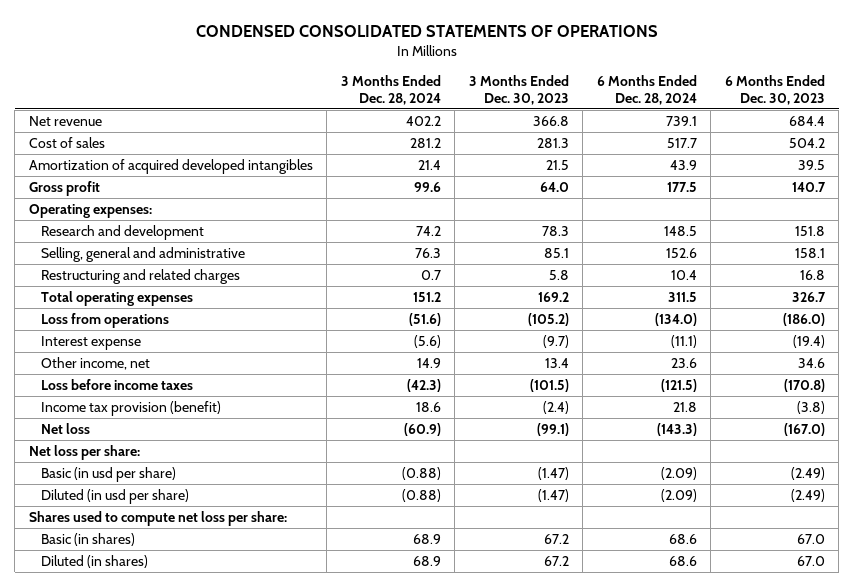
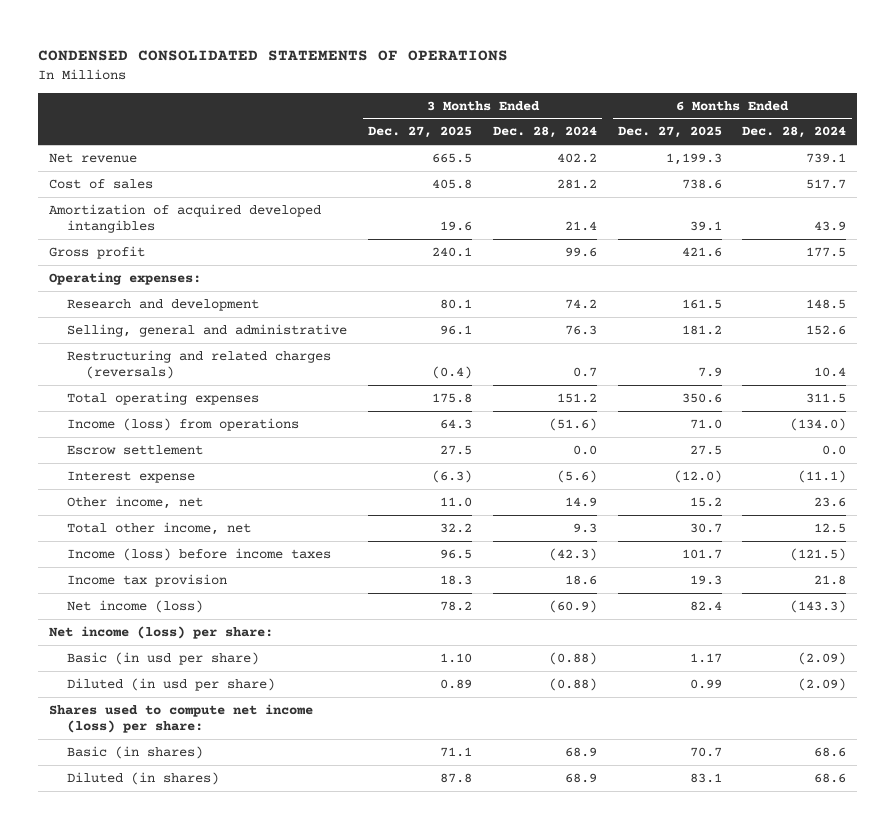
[468,74,569,105] 3 Months Ended Dec. 30, 2023 -> none
[724,74,825,105] 6 Months Ended Dec. 30, 2023 -> none
none -> [368,126,473,139] Dec. 27, 2025
none -> [617,126,722,139] Dec. 27, 2025
[41,268,241,284] Restructuring and related charges -> [67,349,332,379] Restructuring and related charges (reversals)
[41,312,170,328] Loss from operations -> [67,417,300,431] Income (loss) from operations
none -> [67,444,204,455] Escrow settlement
none -> [67,521,252,535] Total other income, net
[41,378,194,390] Loss before income taxes -> [67,547,332,561] Income (loss) before income taxes
[41,400,222,416] Income tax provision (benefit) -> [67,573,228,587] Income tax provision
[41,422,91,434] Net loss -> [67,599,204,613] Net income (loss)
[28,444,140,460] Net loss per share: -> [48,625,273,639] Net income (loss) per share:
[28,510,287,526] Shares used to compute net loss per share: -> [48,703,313,733] Shares used to compute net income (loss) per share:

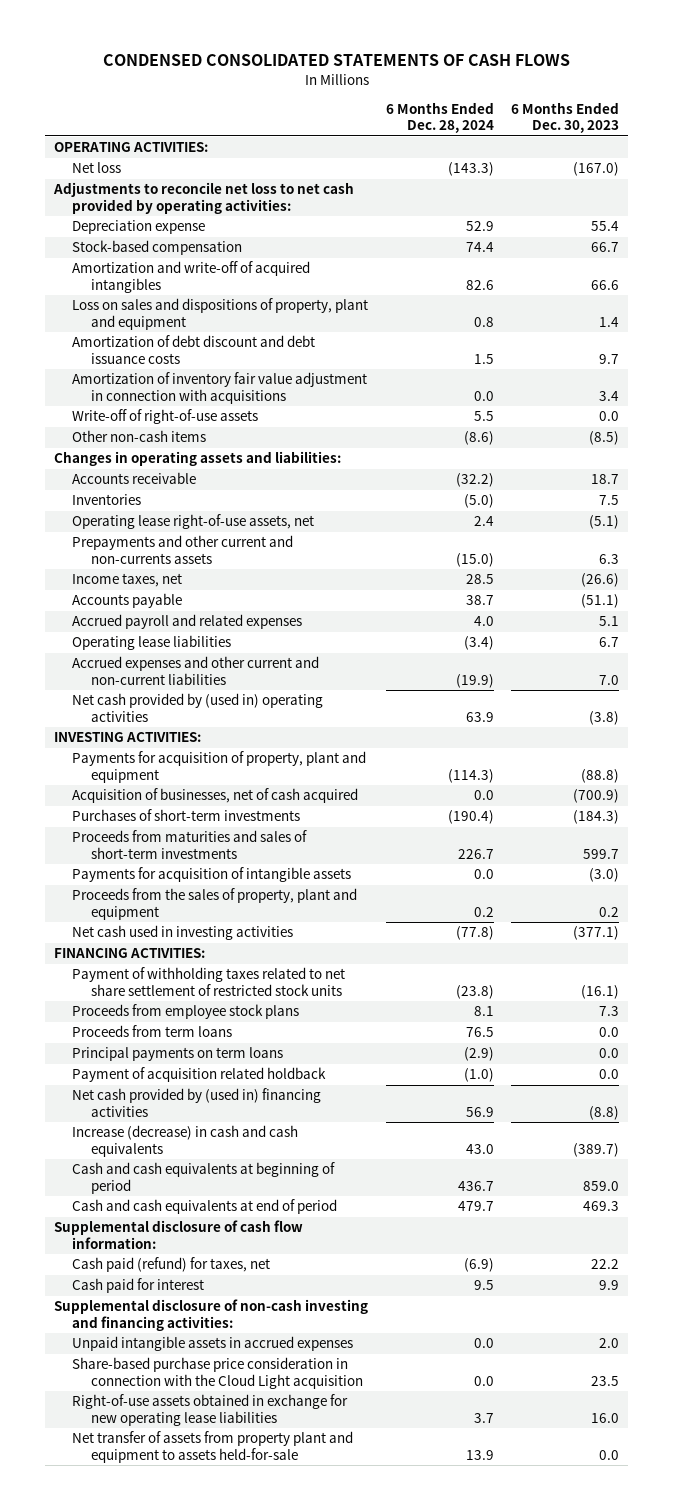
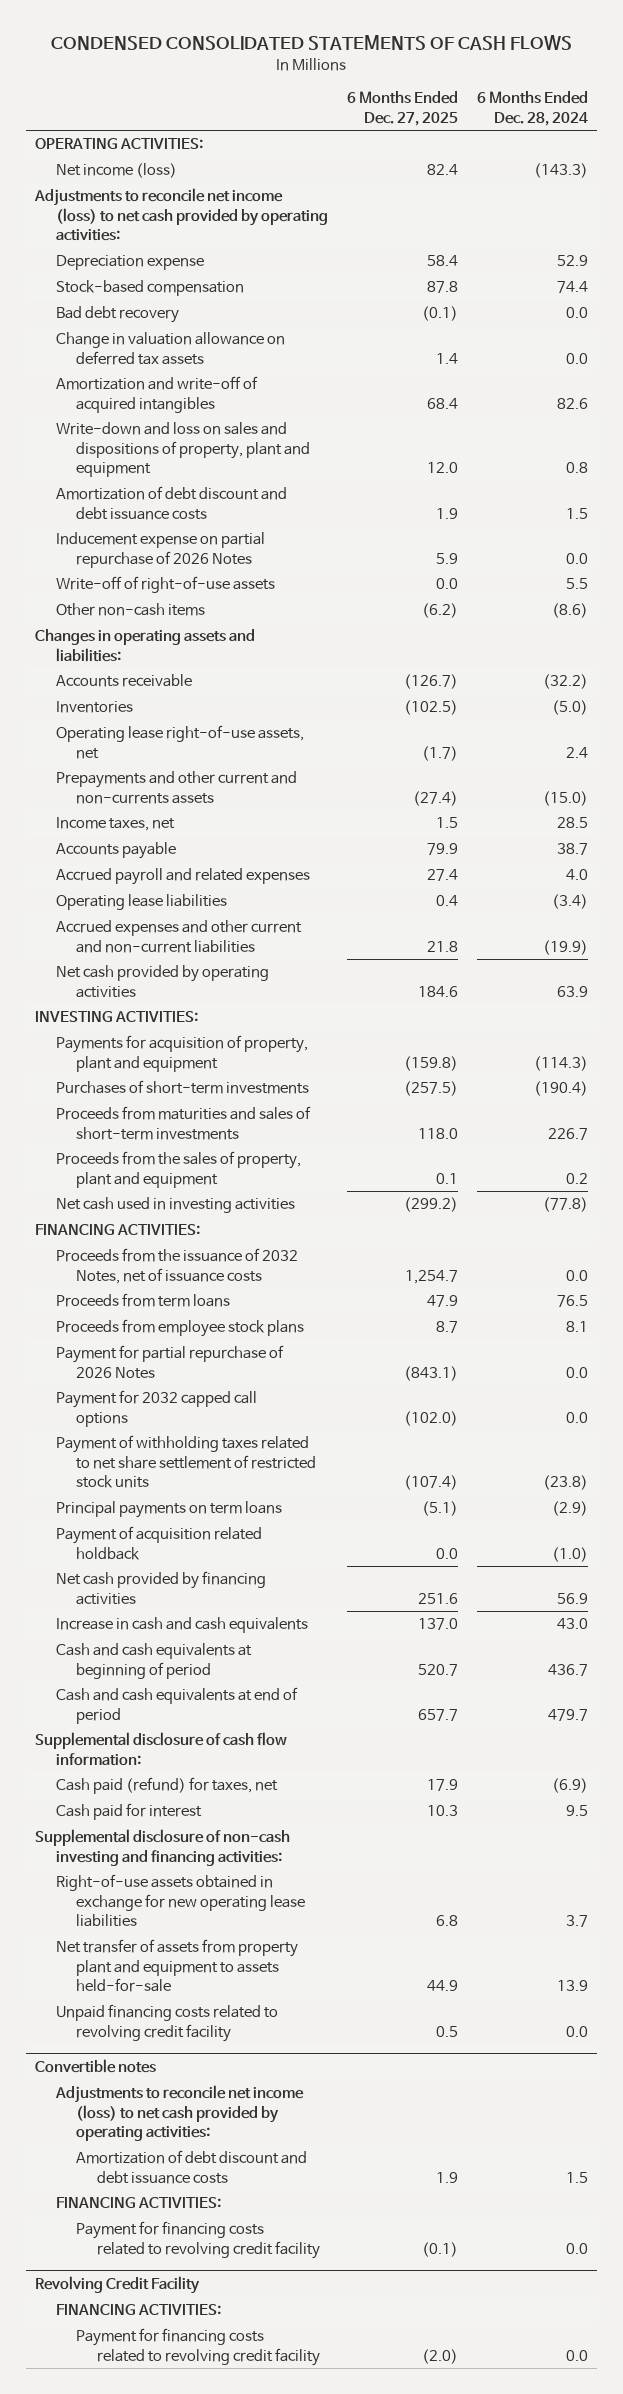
[511,101,620,134] 6 Months Ended Dec. 30, 2023 -> none
none -> [346,91,458,126] 6 Months Ended Dec. 27, 2025
[72,162,122,174] Net loss -> [55,163,177,179] Net income (loss)
[52,182,354,214] Adjustments to reconcile net loss to net cash provided by operating activities: -> [34,188,328,242] Adjustments to reconcile net income (loss) to net cash provided by operating activities:
none -> [55,306,179,324] Bad debt recovery
none -> [55,332,285,365] Change in valuation allowance on deferred tax assets
[72,298,369,330] Loss on sales and dispositions of property, plant and equipment -> [55,422,311,478] Write-down and loss on sales and dispositions of property, plant and equipment
[72,372,368,404] Amortization of inventory fair value adjustment in connection with acquisitions -> none
none -> [55,532,265,568] Inducement expense on partial repurchase of 2026 Notes
[72,693,324,722] Net cash provided by (used in) operating activities -> [55,965,269,998] Net cash provided by operating activities
[72,788,359,804] Acquisition of businesses, net of cash acquired -> none
[72,867,352,883] Payments for acquisition of intangible assets -> none
none -> [55,1248,298,1284] Proceeds from the issuance of 2032 Notes, net of issuance costs
[72,1004,300,1020] Proceeds from employee stock plans -> [55,1319,304,1338] Proceeds from employee stock plans
none -> [55,1345,284,1379] Payment for partial repurchase of 2026 Notes
none -> [55,1390,257,1427] Payment for 2032 capped call options
[72,967,346,996] Payment of withholding taxes related to net share settlement of restricted stock units -> [55,1435,317,1489] Payment of withholding taxes related to net share settlement of restricted stock units
[72,1088,322,1117] Net cash provided by (used in) financing activities -> [55,1571,266,1605] Net cash provided by financing activities
[72,1125,299,1157] Increase (decrease) in cash and cash equivalents -> [55,1617,308,1634] Increase in cash and cash equivalents
[72,1336,354,1352] Unpaid intangible assets in accrued expenses -> none
[72,1357,364,1389] Share-based purchase price consideration in connection with the Cloud Light acquisition -> none
none -> [55,2004,278,2042] Unpaid financing costs related to revolving credit facility
none -> [35,2059,157,2074] Convertible notes
none -> [54,2085,304,2142] Adjustments to reconcile net income (loss) to net cash provided by operating activities:
none -> [76,2150,308,2184] Amortization of debt discount and debt issuance costs
none -> [55,2197,221,2209] FINANCING ACTIVITIES:
none -> [76,2221,320,2259] Payment for financing costs related to revolving credit facility
none -> [35,2276,201,2295] Revolving Credit Facility
none -> [55,2304,221,2316] FINANCING ACTIVITIES:
none -> [76,2328,320,2366] Payment for financing costs related to revolving credit facility

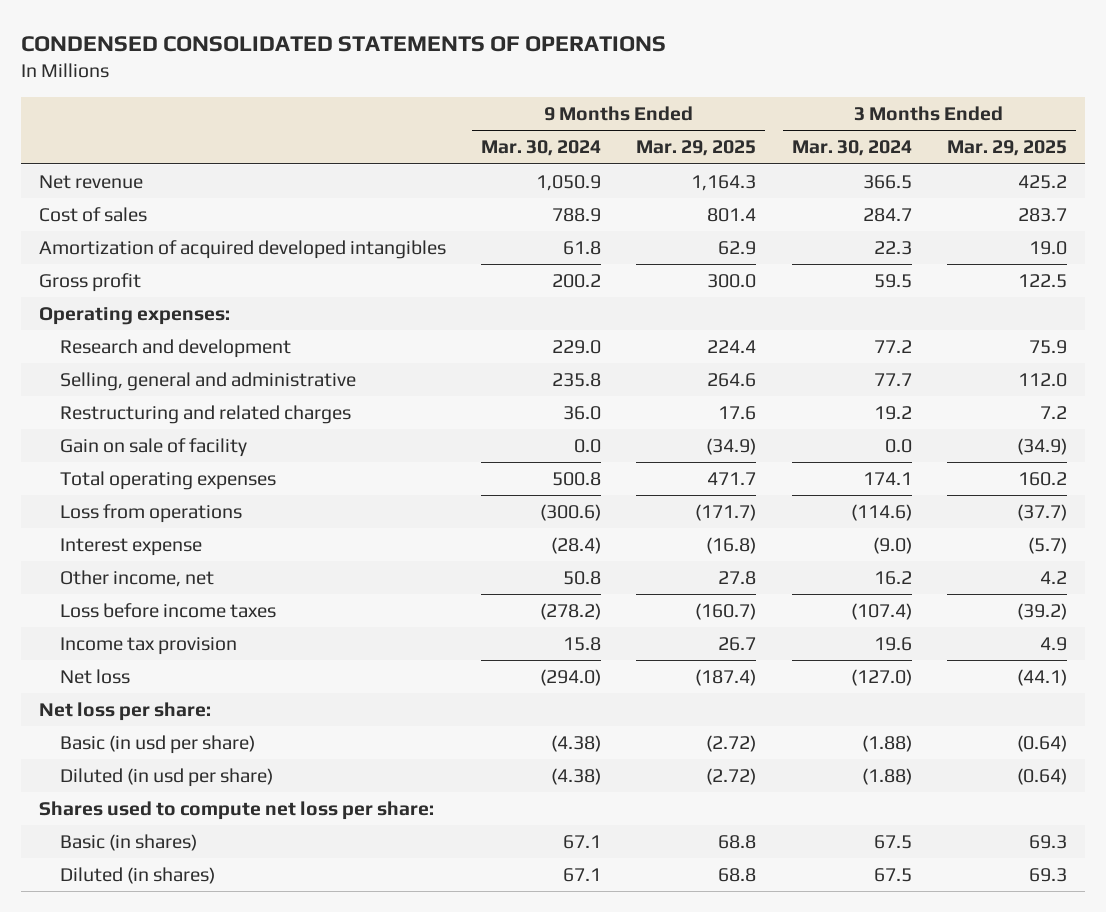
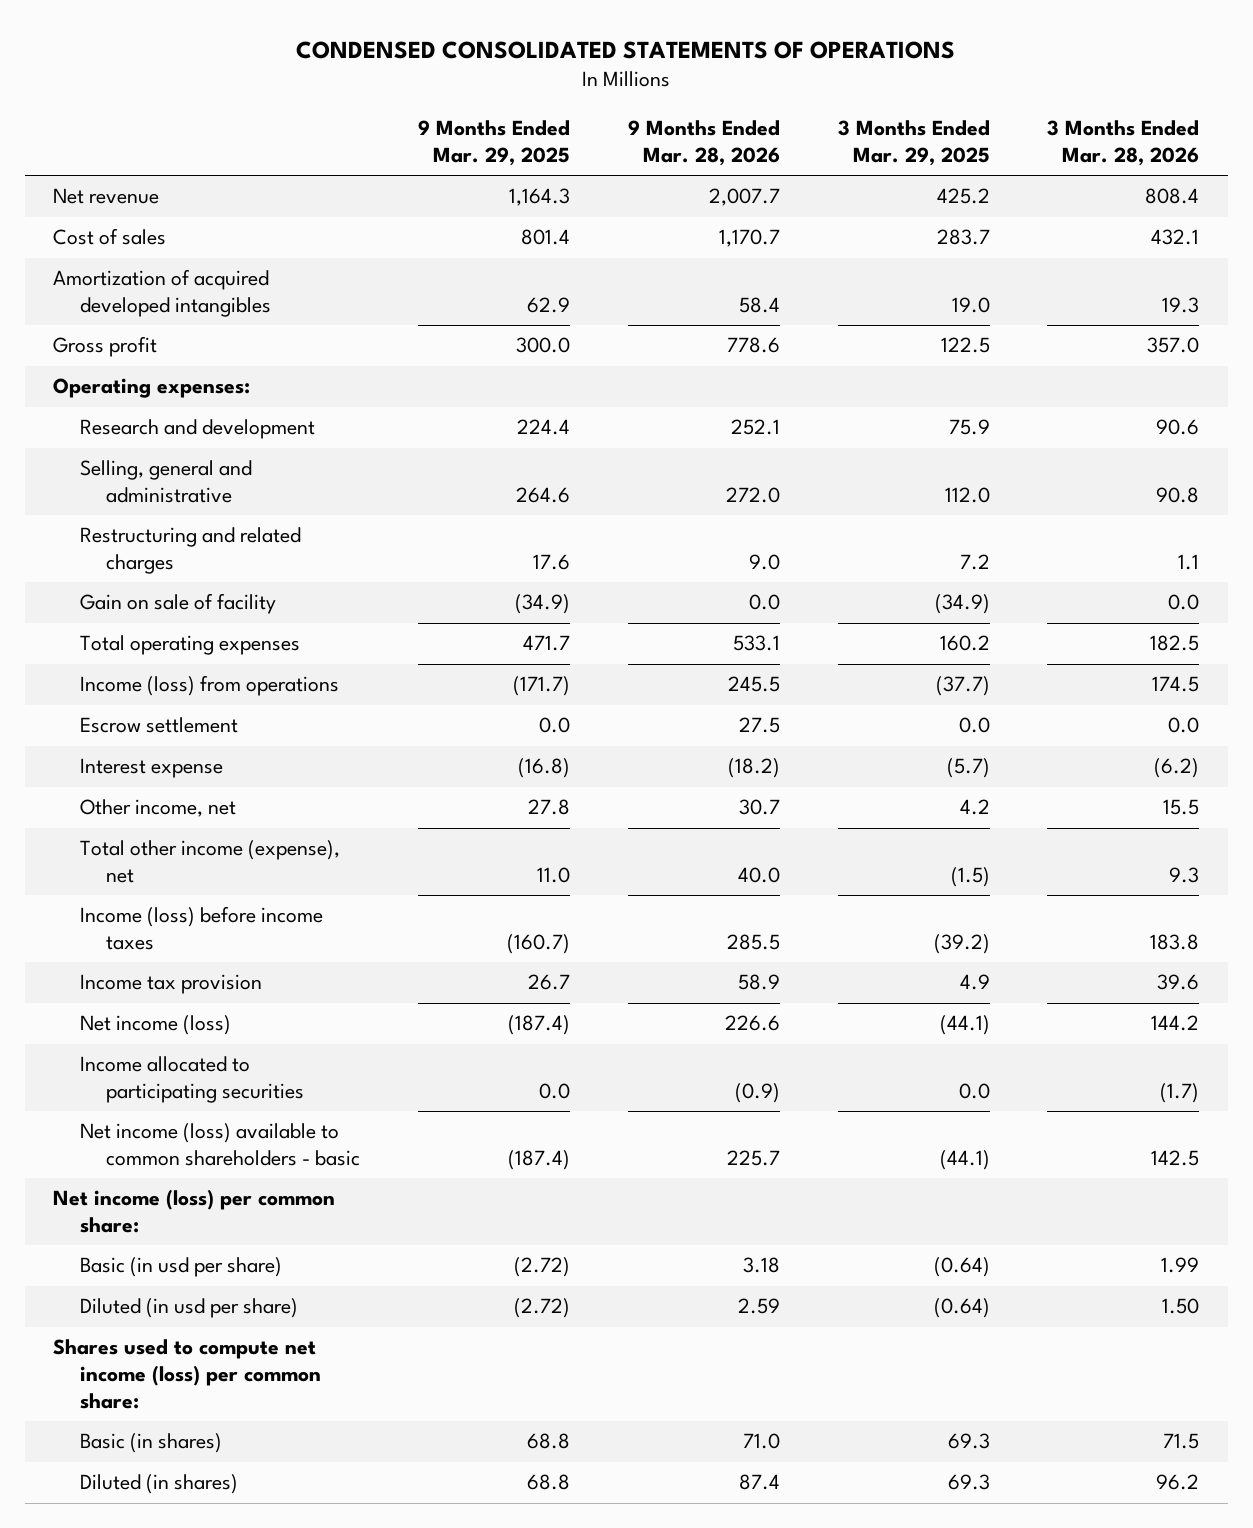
[481,140,602,157] Mar. 30, 2024 -> none
[791,140,912,157] Mar. 30, 2024 -> none
none -> [627,120,780,166] 9 Months Ended Mar. 28, 2026
none -> [1047,120,1200,166] 3 Months Ended Mar. 28, 2026
[60,503,243,523] Loss from operations -> [79,675,339,697] Income (loss) from operations
none -> [79,717,238,734] Escrow settlement
none -> [79,840,340,884] Total other income (expense), net
[60,602,277,618] Loss before income taxes -> [79,906,323,951] Income (loss) before income taxes
[60,668,131,684] Net loss -> [79,1015,231,1036] Net income (loss)
none -> [79,1056,305,1104] Income allocated to participating securities
none -> [79,1123,361,1167] Net income (loss) available to common shareholders - basic
[38,701,211,721] Net loss per share: -> [53,1189,336,1234] Net income (loss) per common share:
[38,800,434,820] Shares used to compute net loss per share: -> [53,1339,321,1409] Shares used to compute net income (loss) per common share:

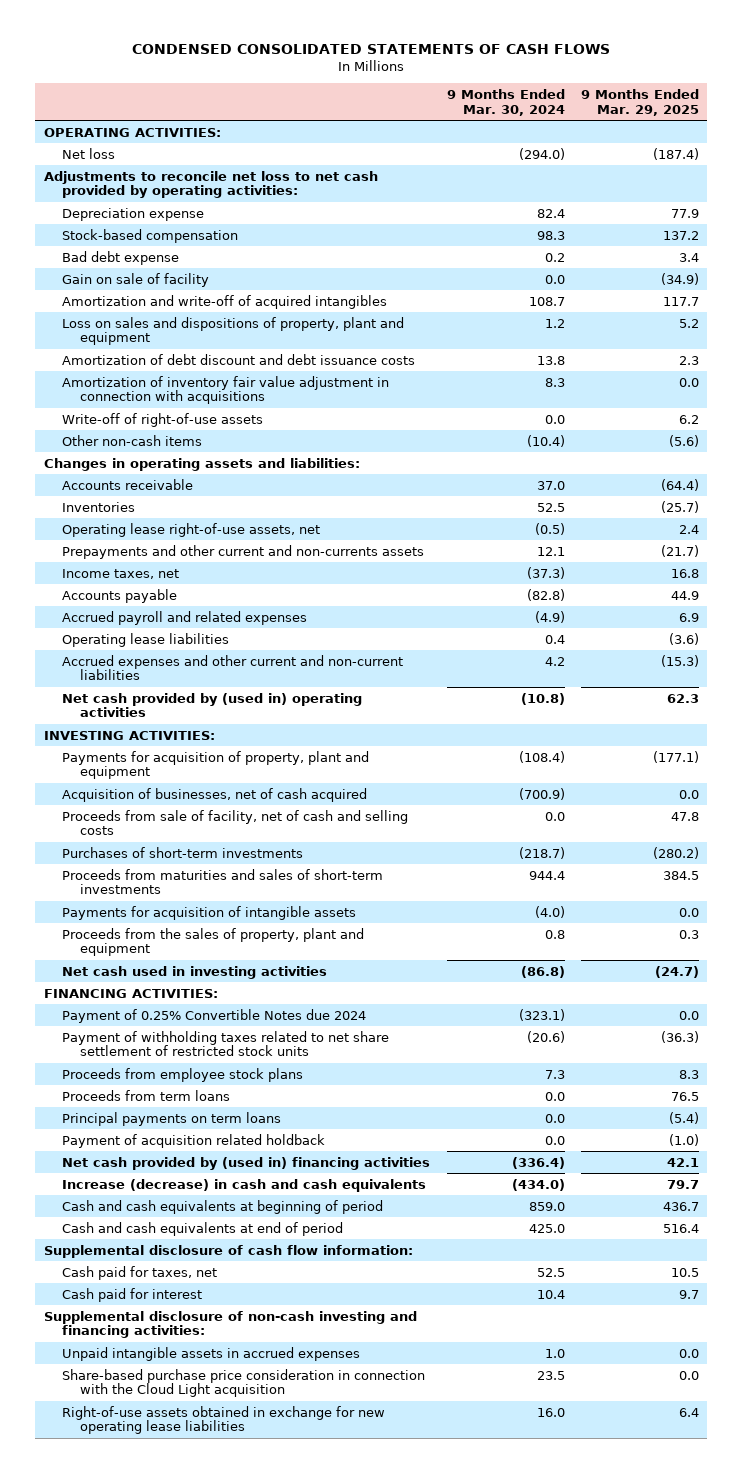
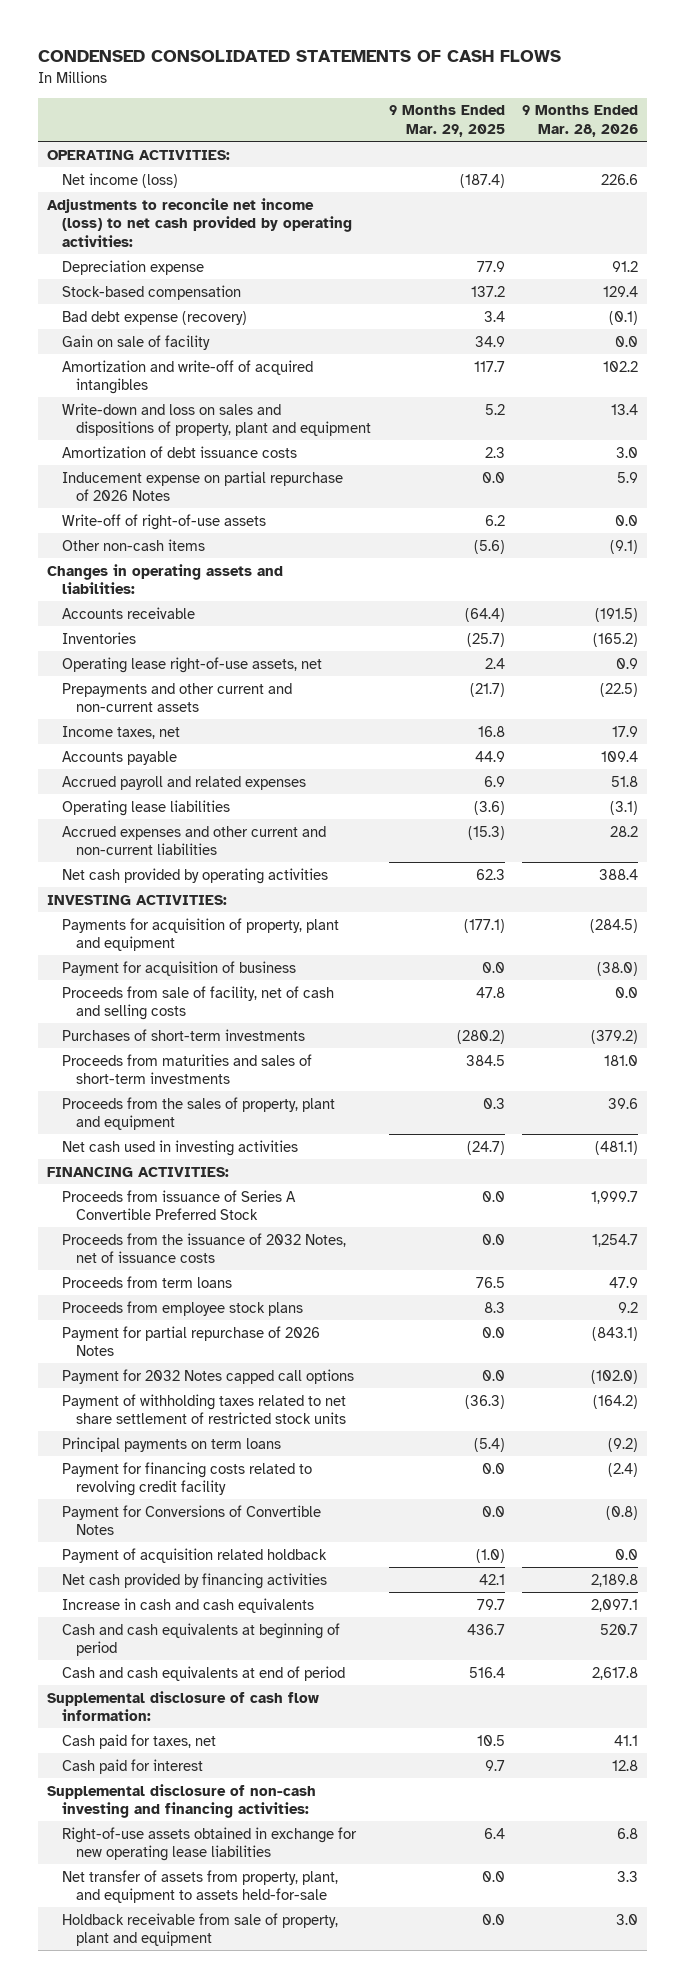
[446,88,565,116] 9 Months Ended Mar. 30, 2024 -> none
none -> [522,105,639,137] 9 Months Ended Mar. 28, 2026
[61,147,115,159] Net loss -> [61,172,178,188] Net income (loss)
[43,170,378,199] Adjustments to reconcile net loss to net cash provided by operating activities: -> [47,197,352,247] Adjustments to reconcile net income (loss) to net cash provided by operating activities:
[61,250,179,265] Bad debt expense -> [61,310,247,325] Bad debt expense (recovery)
[661,272,700,285] (34.9) -> [474,335,505,347] 34.9
[61,375,389,405] Amortization of inventory fair value adjustment in connection with acquisitions -> none
[61,316,404,346] Loss on sales and dispositions of property, plant and equipment -> [61,402,371,437] Write-down and loss on sales and dispositions of property, plant and equipment
[61,353,415,365] Amortization of debt discount and debt issuance costs -> [61,445,297,458] Amortization of debt issuance costs
none -> [61,470,343,502] Inducement expense on partial repurchase of 2026 Notes
[61,544,424,559] Prepayments and other current and non-currents assets -> [61,682,292,713] Prepayments and other current and non-current assets
[61,692,362,718] Net cash provided by (used in) operating activities -> [61,867,328,884] Net cash provided by operating activities
[61,787,367,802] Acquisition of businesses, net of cash acquired -> none
none -> [61,960,296,976] Payment for acquisition of business
[61,905,356,920] Payments for acquisition of intangible assets -> none
[61,1008,366,1023] Payment of 0.25% Convertible Notes due 2024 -> none
none -> [61,1189,296,1221] Proceeds from issuance of Series A Convertible Preferred Stock
none -> [61,1232,346,1264] Proceeds from the issuance of 2032 Notes, net of issuance costs
[61,1067,303,1082] Proceeds from employee stock plans -> [61,1300,303,1316] Proceeds from employee stock plans
none -> [61,1325,320,1357] Payment for partial repurchase of 2026 Notes
none -> [61,1368,354,1384] Payment for 2032 Notes capped call options
[61,1030,389,1057] Payment of withholding taxes related to net share settlement of restricted stock units -> [61,1393,346,1425] Payment of withholding taxes related to net share settlement of restricted stock units
none -> [61,1461,312,1497] Payment for financing costs related to revolving credit facility
none -> [61,1504,321,1536] Payment for Conversions of Convertible Notes
[61,1156,430,1170] Net cash provided by (used in) financing activities -> [61,1572,327,1589] Net cash provided by financing activities
[61,1178,426,1192] Increase (decrease) in cash and cash equivalents -> [61,1597,314,1613] Increase in cash and cash equivalents
[61,1346,360,1361] Unpaid intangible assets in accrued expenses -> none
[61,1368,425,1398] Share-based purchase price consideration in connection with the Cloud Light acquisition -> none
none -> [61,1869,338,1904] Net transfer of assets from property, plant, and equipment to assets held-for-sale
none -> [61,1912,338,1947] Holdback receivable from sale of property, plant and equipment

